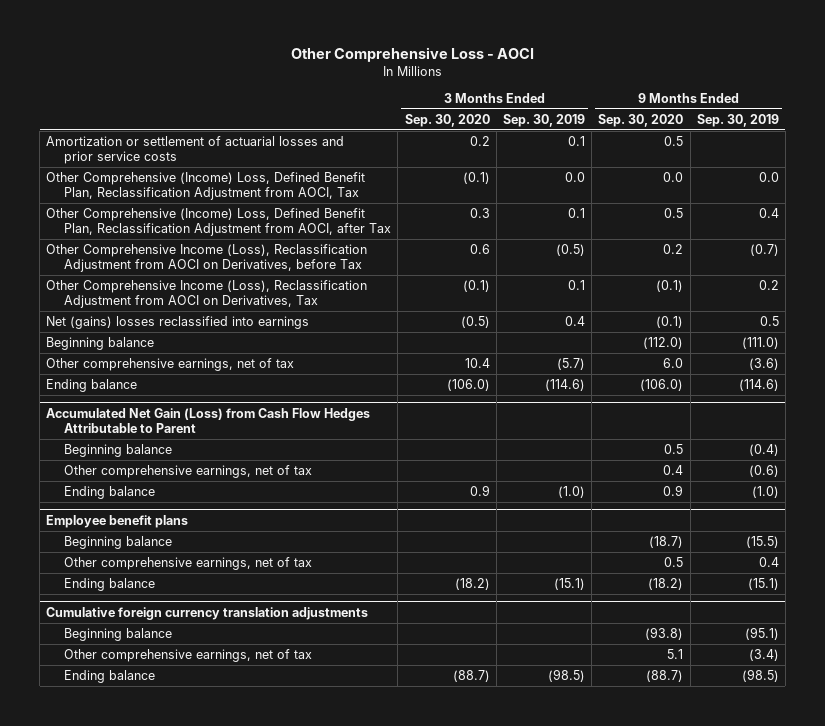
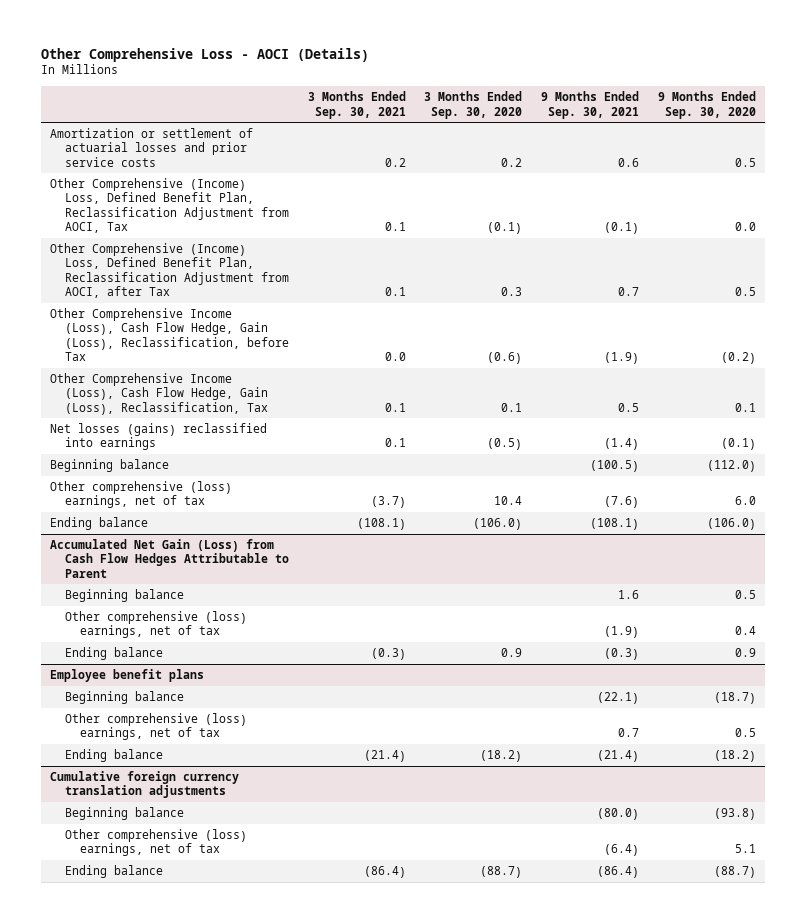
[290,46,534,62] Other Comprehensive Loss - AOCI -> [40,47,369,62] Other Comprehensive Loss - AOCI (Details)
[502,113,585,127] Sep. 30, 2019 -> none
[696,113,779,127] Sep. 30, 2019 -> none
none -> [307,91,406,119] 3 Months Ended Sep. 30, 2021
none -> [541,91,640,119] 9 Months Ended Sep. 30, 2021
[46,243,368,273] Other Comprehensive Income (Loss), Reclassification Adjustment from AOCI on Derivatives, before Tax -> none
[46,279,368,309] Other Comprehensive Income (Loss), Reclassification Adjustment from AOCI on Derivatives, Tax -> none
none -> [49,308,289,361] Other Comprehensive Income (Loss), Cash Flow Hedge, Gain (Loss), Reclassification, before Tax
none -> [49,373,268,415] Other Comprehensive Income (Loss), Cash Flow Hedge, Gain (Loss), Reclassification, Tax
[46,315,310,329] Net (gains) losses reclassified into earnings -> [49,423,267,451] Net losses (gains) reclassified into earnings
[46,357,295,371] Other comprehensive earnings, net of tax -> [49,481,232,509] Other comprehensive (loss) earnings, net of tax
[64,464,313,478] Other comprehensive earnings, net of tax -> [64,611,247,639] Other comprehensive (loss) earnings, net of tax
[64,556,313,570] Other comprehensive earnings, net of tax -> [64,713,247,741] Other comprehensive (loss) earnings, net of tax
[64,648,313,662] Other comprehensive earnings, net of tax -> [64,829,247,857] Other comprehensive (loss) earnings, net of tax

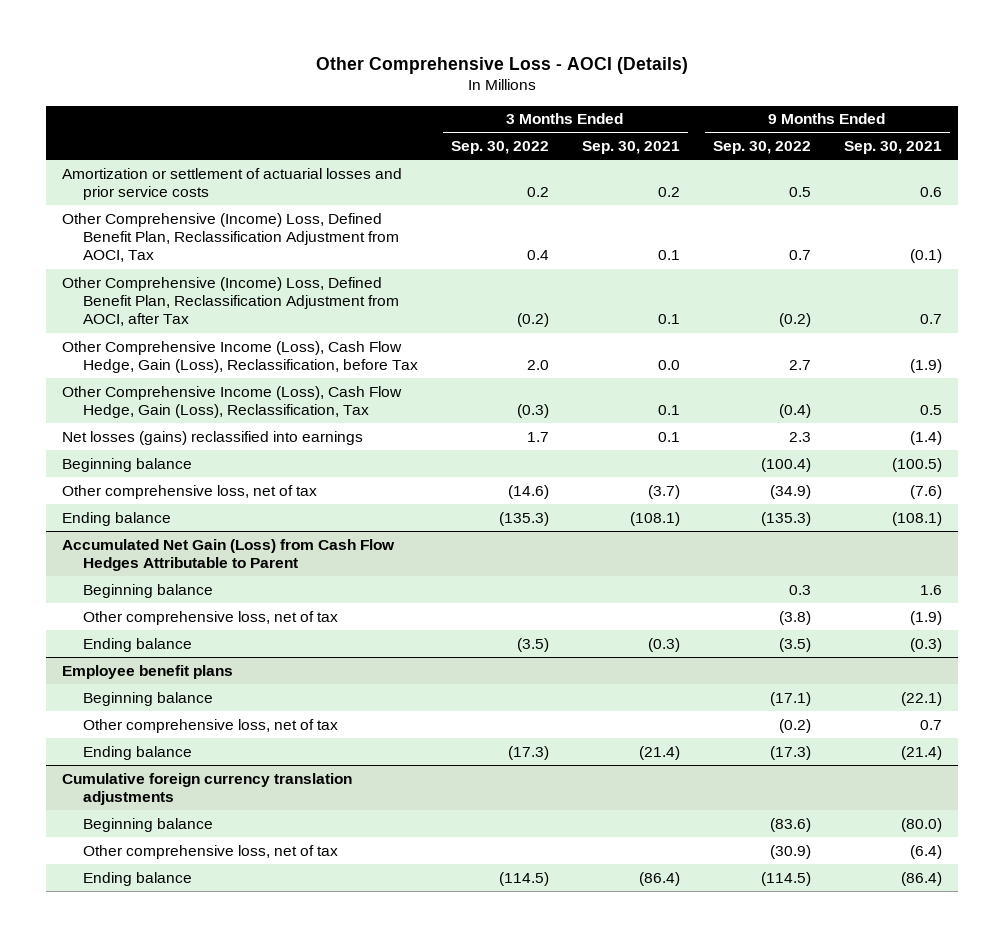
[424,91,523,119] 3 Months Ended Sep. 30, 2020 -> none
[658,91,757,119] 9 Months Ended Sep. 30, 2020 -> none
none -> [450,141,549,155] Sep. 30, 2022
none -> [712,141,811,155] Sep. 30, 2022
[49,481,232,509] Other comprehensive (loss) earnings, net of tax -> [62,484,318,499] Other comprehensive loss, net of tax
[64,611,247,639] Other comprehensive (loss) earnings, net of tax -> [83,610,339,625] Other comprehensive loss, net of tax
[64,713,247,741] Other comprehensive (loss) earnings, net of tax -> [83,718,339,733] Other comprehensive loss, net of tax
[64,829,247,857] Other comprehensive (loss) earnings, net of tax -> [83,844,339,859] Other comprehensive loss, net of tax

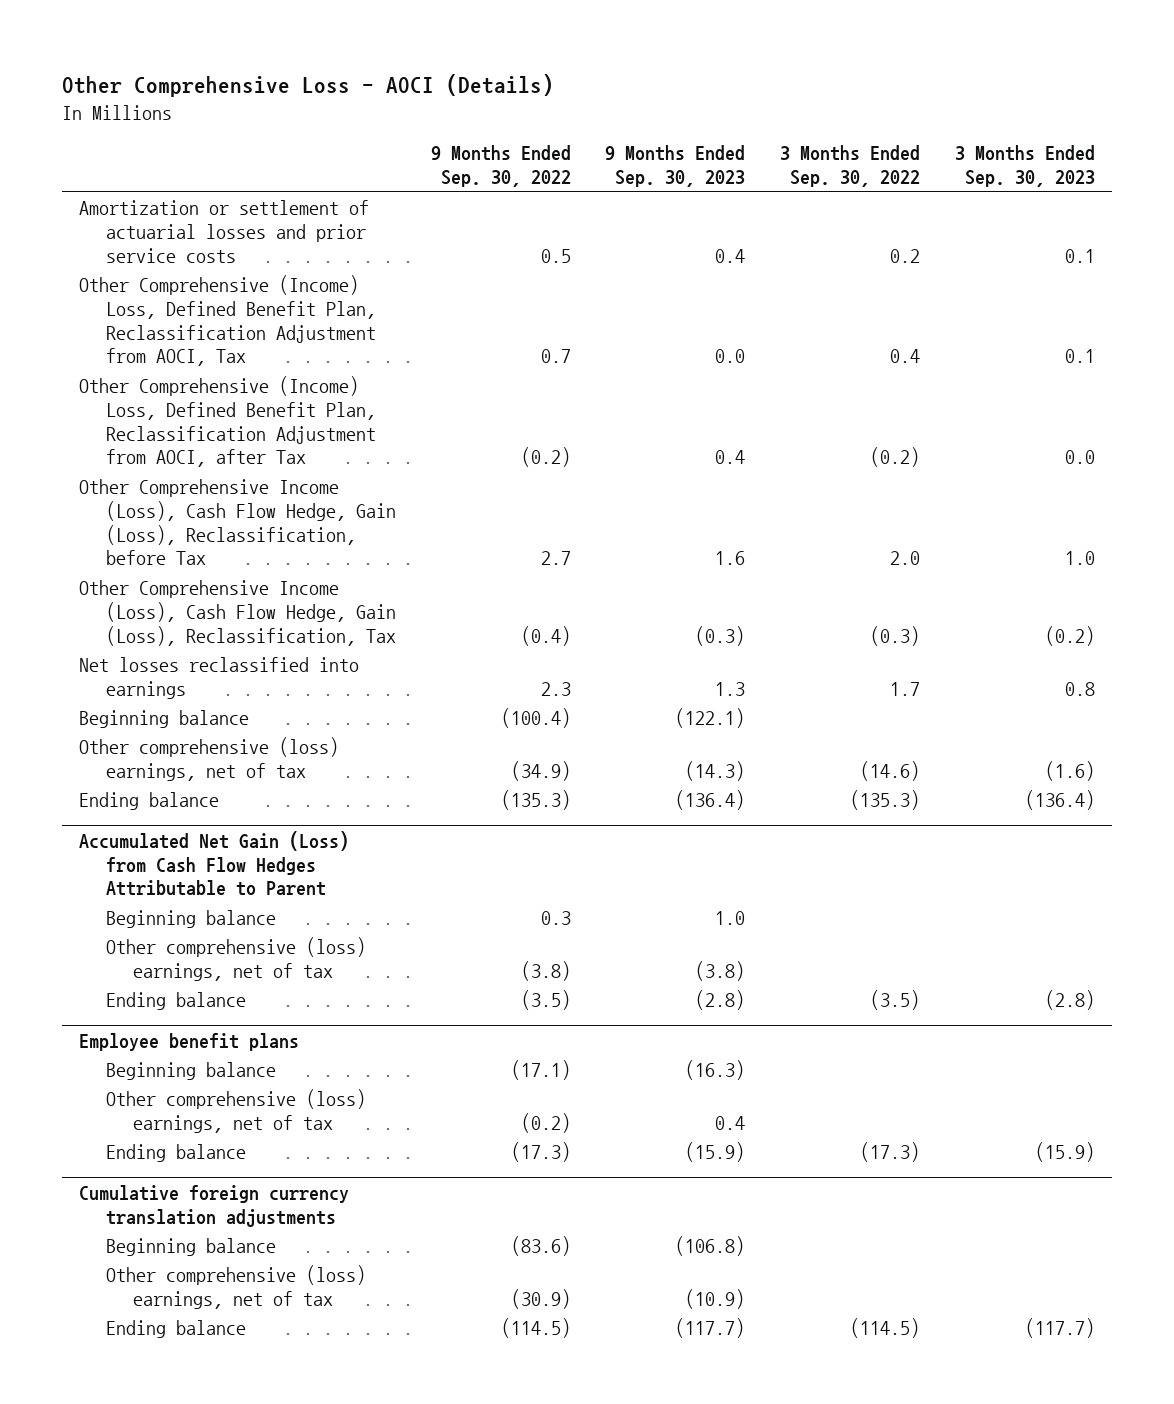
[581,141,680,155] Sep. 30, 2021 -> none
[843,141,942,155] Sep. 30, 2021 -> none
none -> [605,145,746,188] 9 Months Ended Sep. 30, 2023
none -> [954,145,1095,188] 3 Months Ended Sep. 30, 2023
[62,430,364,445] Net losses (gains) reclassified into earnings -> [79,656,360,699] Net losses reclassified into earnings
[62,484,318,499] Other comprehensive loss, net of tax -> [79,736,340,781] Other comprehensive (loss) earnings, net of tax
[83,610,339,625] Other comprehensive loss, net of tax -> [106,936,367,981] Other comprehensive (loss) earnings, net of tax
[83,718,339,733] Other comprehensive loss, net of tax -> [106,1088,367,1133] Other comprehensive (loss) earnings, net of tax
[83,844,339,859] Other comprehensive loss, net of tax -> [106,1264,367,1309] Other comprehensive (loss) earnings, net of tax

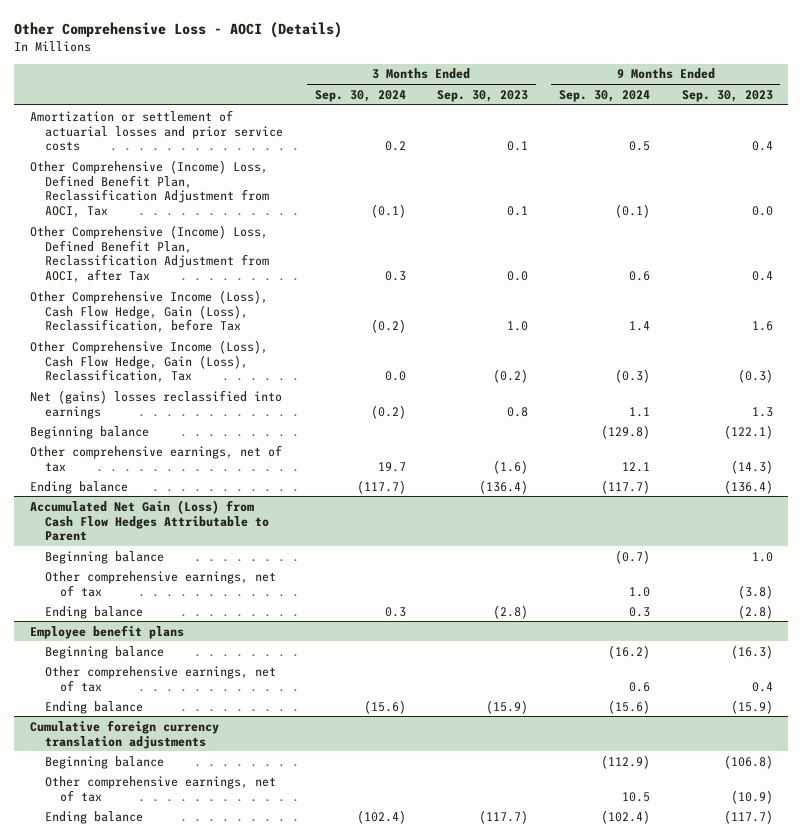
[430,145,571,188] 9 Months Ended Sep. 30, 2022 -> none
[780,145,921,188] 3 Months Ended Sep. 30, 2022 -> none
none -> [314,89,406,102] Sep. 30, 2024
none -> [559,89,651,102] Sep. 30, 2024
[79,656,360,699] Net losses reclassified into earnings -> [30,389,283,419] Net (gains) losses reclassified into earnings
[79,736,340,781] Other comprehensive (loss) earnings, net of tax -> [30,444,283,472] Other comprehensive earnings, net of tax
[106,936,367,981] Other comprehensive (loss) earnings, net of tax -> [45,570,277,597] Other comprehensive earnings, net of tax
[106,1088,367,1133] Other comprehensive (loss) earnings, net of tax -> [45,665,277,692] Other comprehensive earnings, net of tax
[106,1264,367,1309] Other comprehensive (loss) earnings, net of tax -> [45,775,277,802] Other comprehensive earnings, net of tax

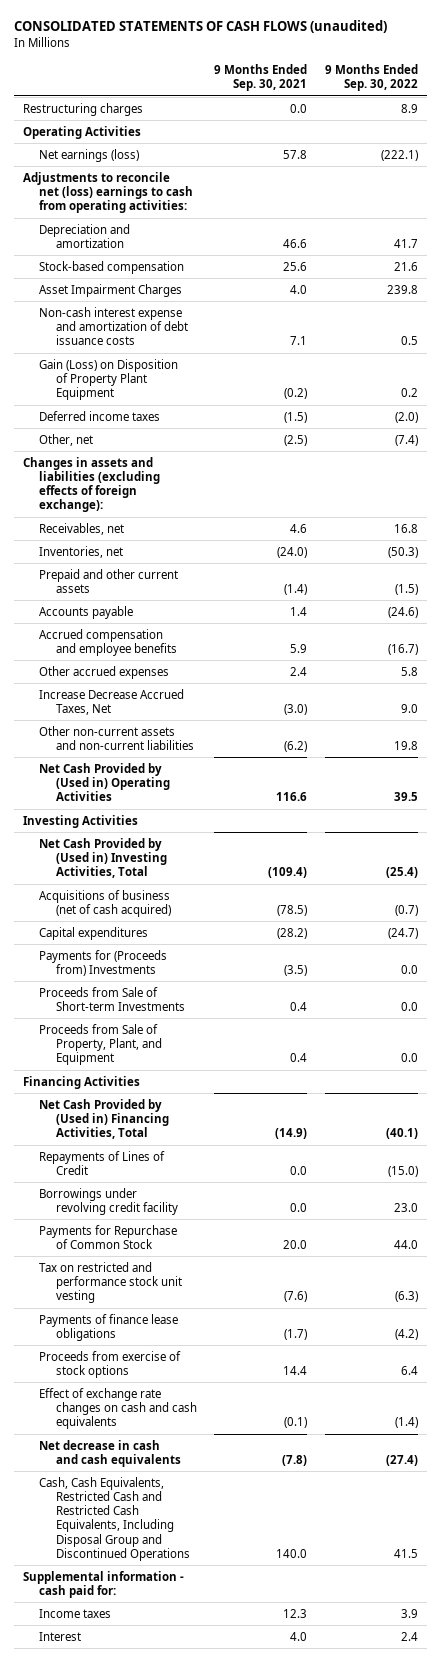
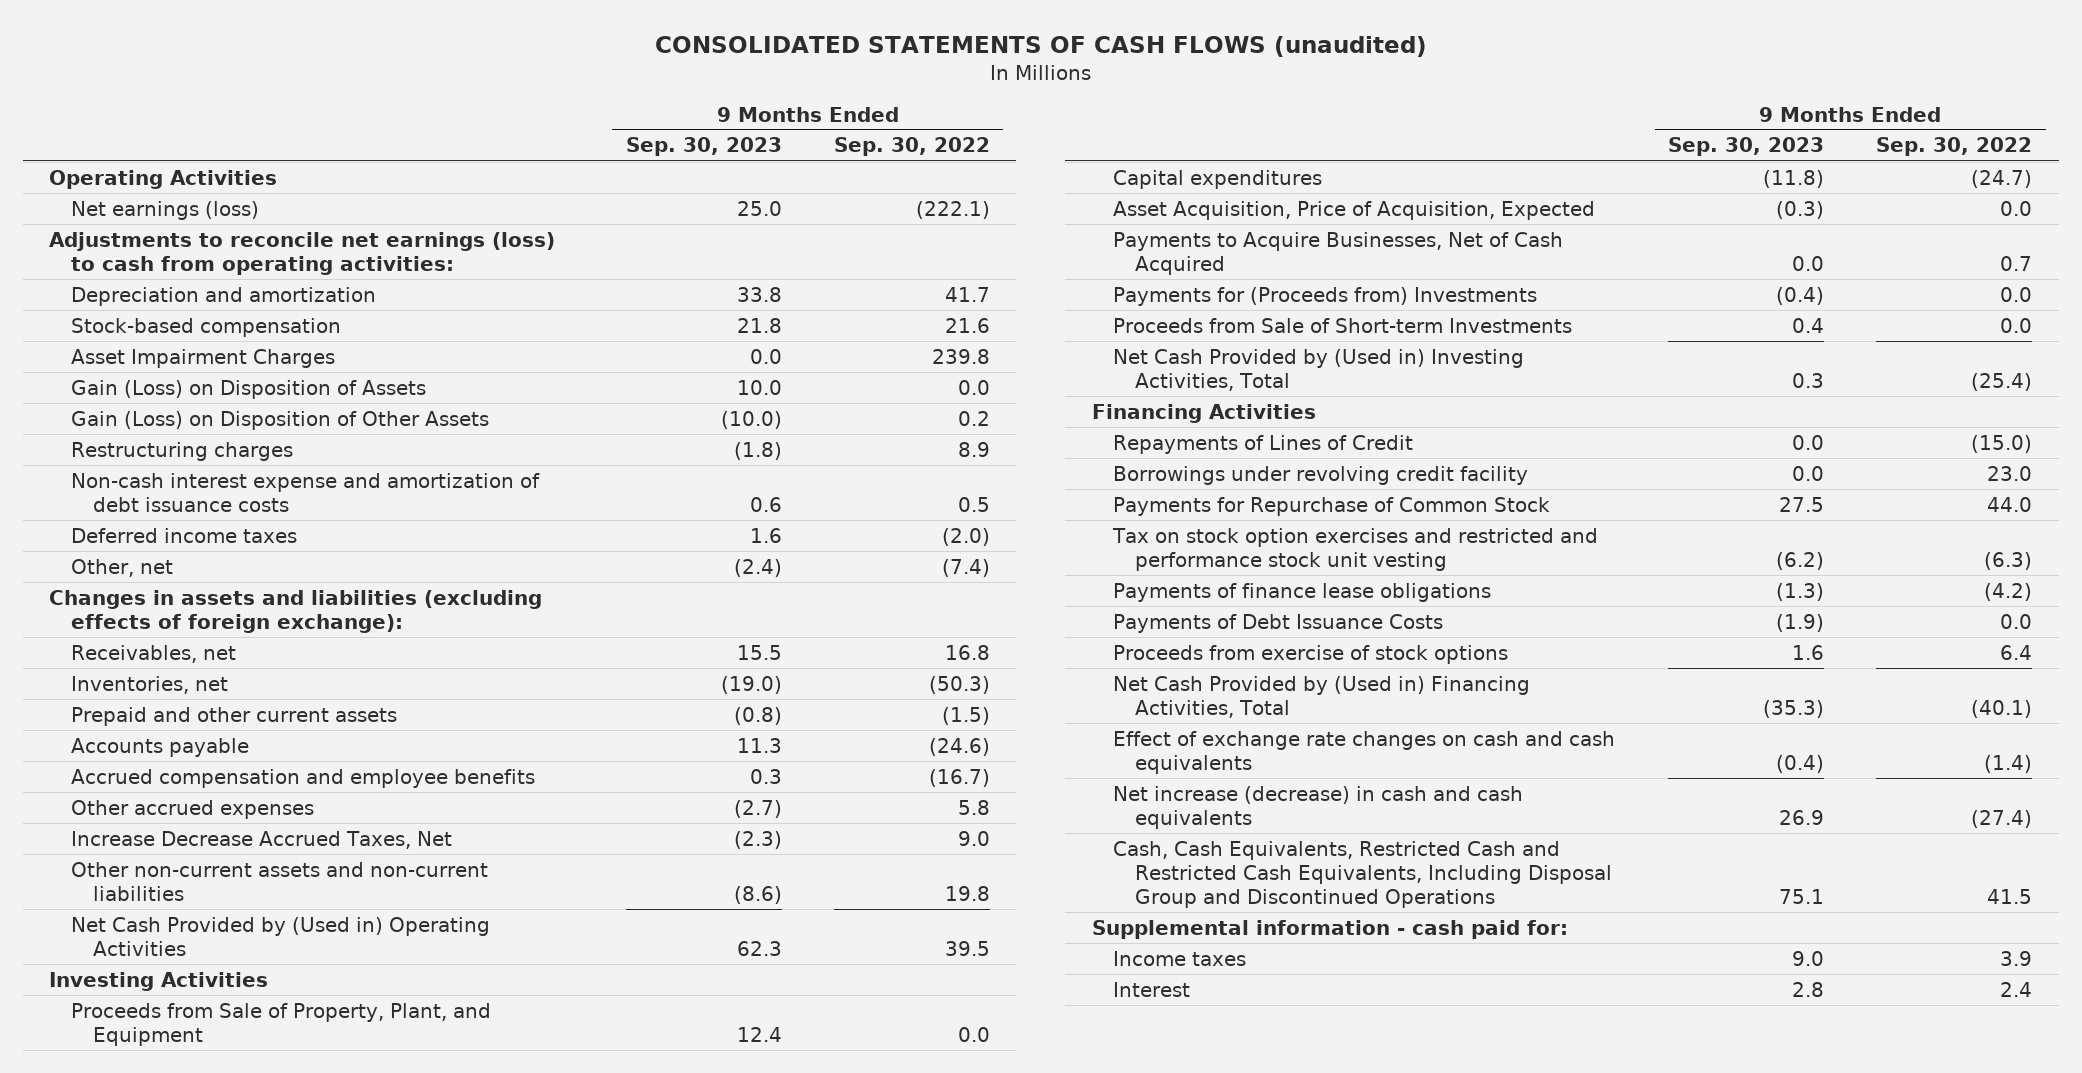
[214,63,308,92] 9 Months Ended Sep. 30, 2021 -> none
none -> [625,137,782,157] Sep. 30, 2023
[22,171,194,214] Adjustments to reconcile net (loss) earnings to cash from operating activities: -> [49,231,556,275] Adjustments to reconcile net earnings (loss) to cash from operating activities:
none -> [70,379,426,399] Gain (Loss) on Disposition of Assets
none -> [70,410,489,430] Gain (Loss) on Disposition of Other Assets
[22,102,143,116] Restructuring charges -> [70,441,293,461] Restructuring charges
[39,358,179,401] Gain (Loss) on Disposition of Property Plant Equipment -> none
[39,889,172,917] Acquisitions of business (net of cash acquired) -> none
[39,1023,163,1066] Proceeds from Sale of Property, Plant, and Equipment -> [70,1002,491,1046] Proceeds from Sale of Property, Plant, and Equipment
none -> [1113,200,1596,220] Asset Acquisition, Price of Acquisition, Expected
none -> [1113,231,1564,275] Payments to Acquire Businesses, Net of Cash Acquired
[39,837,168,879] Net Cash Provided by (Used in) Investing Activities, Total -> [1113,348,1525,391] Net Cash Provided by (Used in) Investing Activities, Total
[39,1261,183,1304] Tax on restricted and performance stock unit vesting -> [1112,527,1599,571] Tax on stock option exercises and restricted and performance stock unit vesting
none -> [1113,613,1444,633] Payments of Debt Issuance Costs
[39,1098,170,1140] Net Cash Provided by (Used in) Financing Activities, Total -> [1113,675,1531,718] Net Cash Provided by (Used in) Financing Activities, Total
[39,1439,182,1467] Net decrease in cash and cash equivalents -> [1113,785,1524,829] Net increase (decrease) in cash and cash equivalents

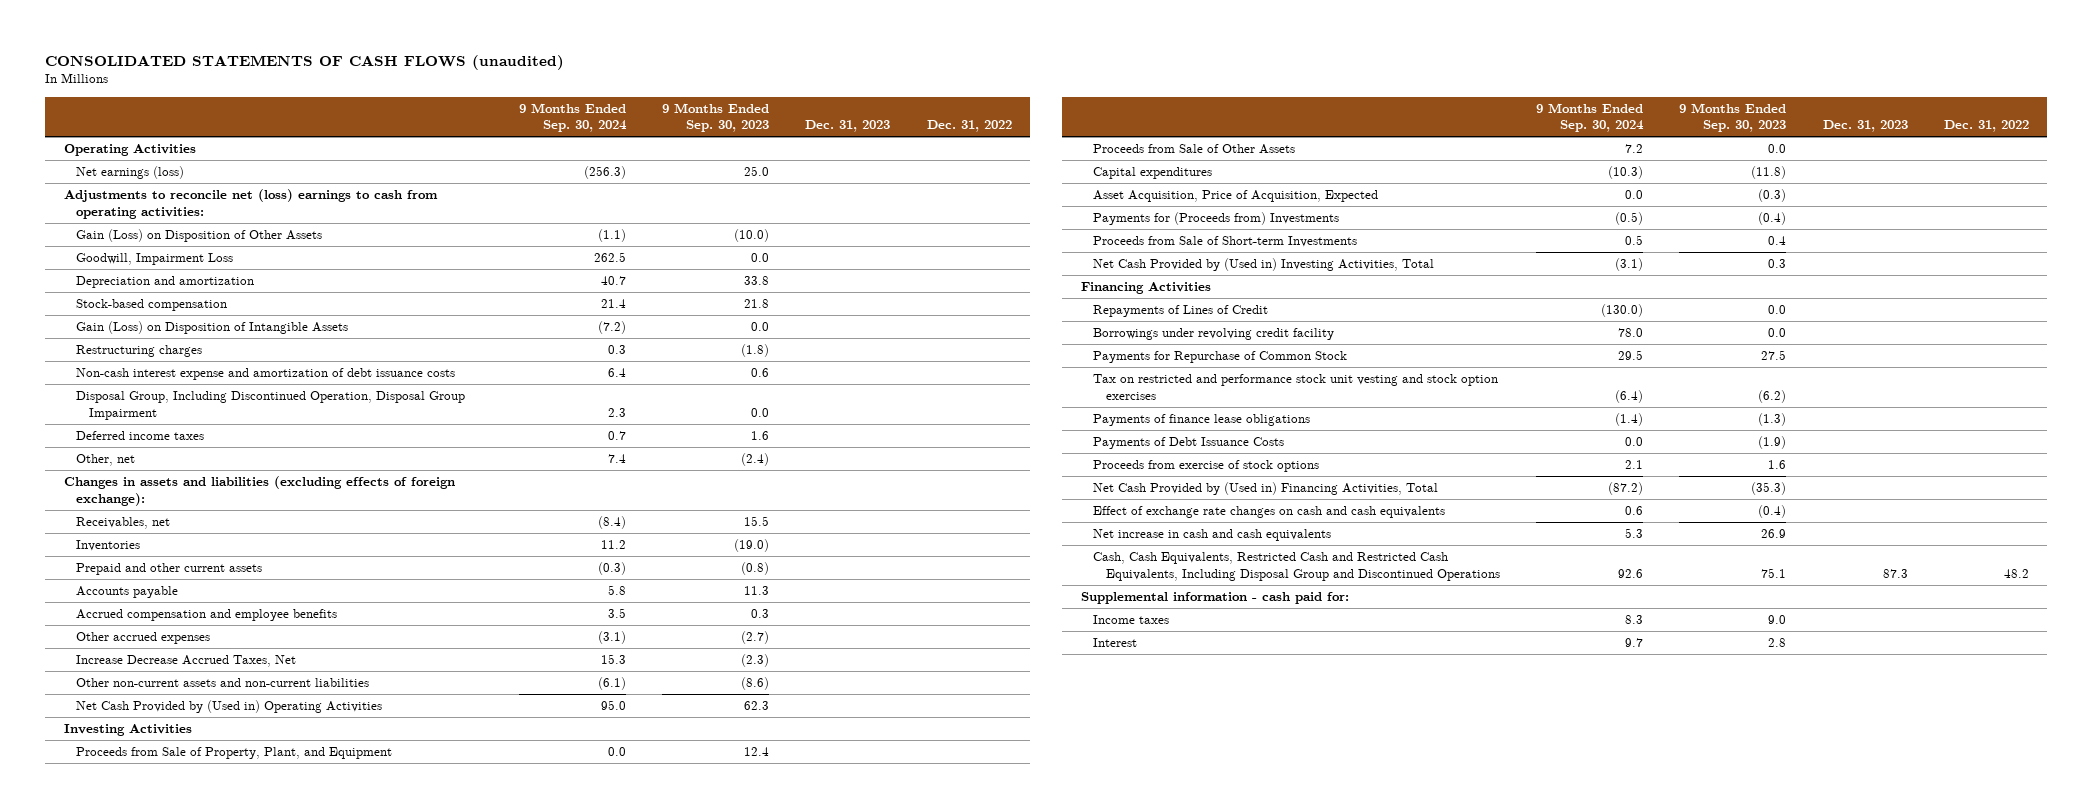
[834,137,991,157] Sep. 30, 2022 -> none
none -> [519,102,628,133] 9 Months Ended Sep. 30, 2024
none -> [805,120,891,133] Dec. 31, 2023
none -> [926,120,1012,133] Dec. 31, 2022
[49,231,556,275] Adjustments to reconcile net earnings (loss) to cash from operating activities: -> [63,189,438,219] Adjustments to reconcile net (loss) earnings to cash from operating activities:
[70,410,489,430] Gain (Loss) on Disposition of Other Assets -> [76,229,323,243] Gain (Loss) on Disposition of Other Assets
none -> [76,253,234,266] Goodwill, Impairment Loss
[70,348,335,368] Asset Impairment Charges -> none
[70,379,426,399] Gain (Loss) on Disposition of Assets -> [76,321,349,335] Gain (Loss) on Disposition of Intangible Assets
[736,379,782,395] 10.0 -> [751,322,770,332] 0.0
none -> [76,391,466,420] Disposal Group, Including Discontinued Operation, Disposal Group Impairment
[70,675,228,694] Inventories, net -> [76,540,141,552] Inventories
none -> [1093,144,1296,155] Proceeds from Sale of Other Assets
[1113,231,1564,275] Payments to Acquire Businesses, Net of Cash Acquired -> none
[1112,527,1599,571] Tax on stock option exercises and restricted and performance stock unit vesting -> [1093,374,1499,400] Tax on restricted and performance stock unit vesting and stock option exercises
[1113,785,1524,829] Net increase (decrease) in cash and cash equivalents -> [1093,529,1332,542] Net increase in cash and cash equivalents

